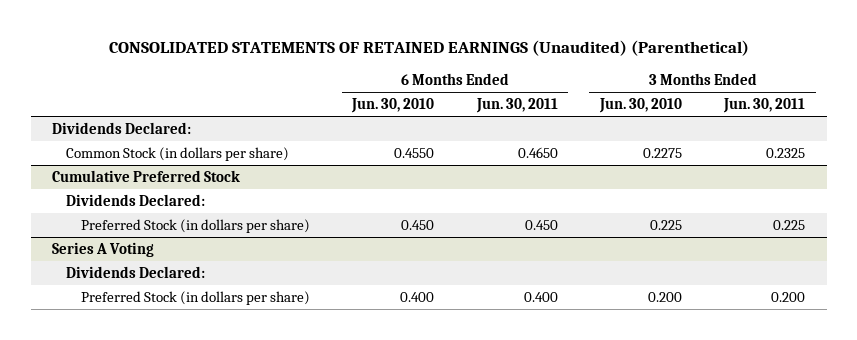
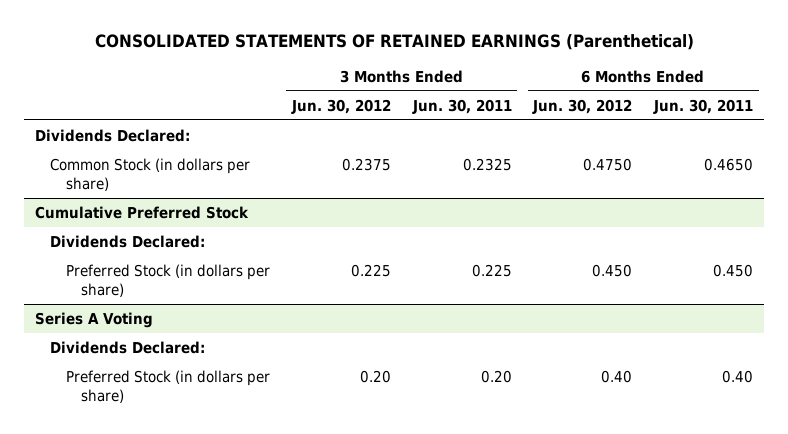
[108,40,749,57] CONSOLIDATED STATEMENTS OF RETAINED EARNINGS (Unaudited) (Parenthetical) -> [95,34,695,51] CONSOLIDATED STATEMENTS OF RETAINED EARNINGS (Parenthetical)
[351,98,435,114] Jun. 30, 2010 -> none
[599,98,683,114] Jun. 30, 2010 -> none
none -> [290,98,391,114] Jun. 30, 2012
none -> [532,98,633,114] Jun. 30, 2012
[523,292,558,303] 0.400 -> [722,369,754,383] 0.40
[771,292,806,303] 0.200 -> [480,369,512,383] 0.20

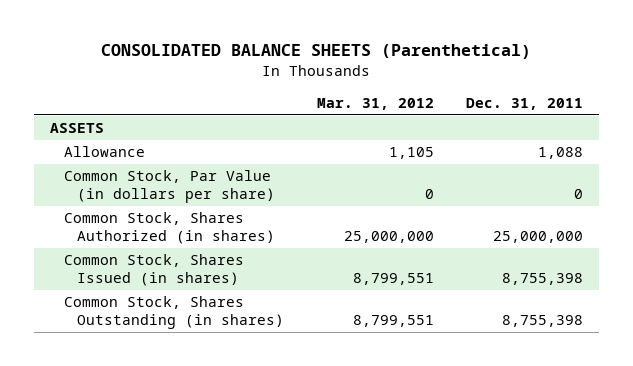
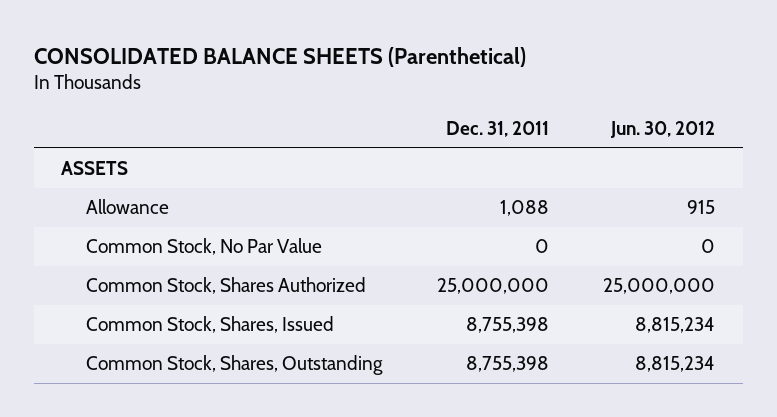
[316,97,434,110] Mar. 31, 2012 -> none
none -> [610,120,716,138] Jun. 30, 2012
[63,170,276,203] Common Stock, Par Value (in dollars per share) -> [86,238,323,256] Common Stock, No Par Value
[63,212,276,244] Common Stock, Shares Authorized (in shares) -> [86,277,367,295] Common Stock, Shares Authorized
[63,254,244,286] Common Stock, Shares Issued (in shares) -> [86,316,335,334] Common Stock, Shares, Issued
[63,296,285,329] Common Stock, Shares Outstanding (in shares) -> [86,355,384,376] Common Stock, Shares, Outstanding

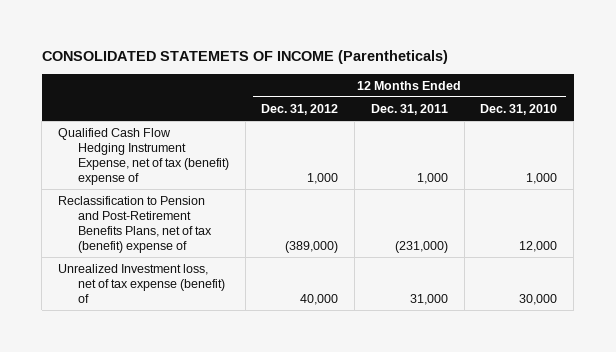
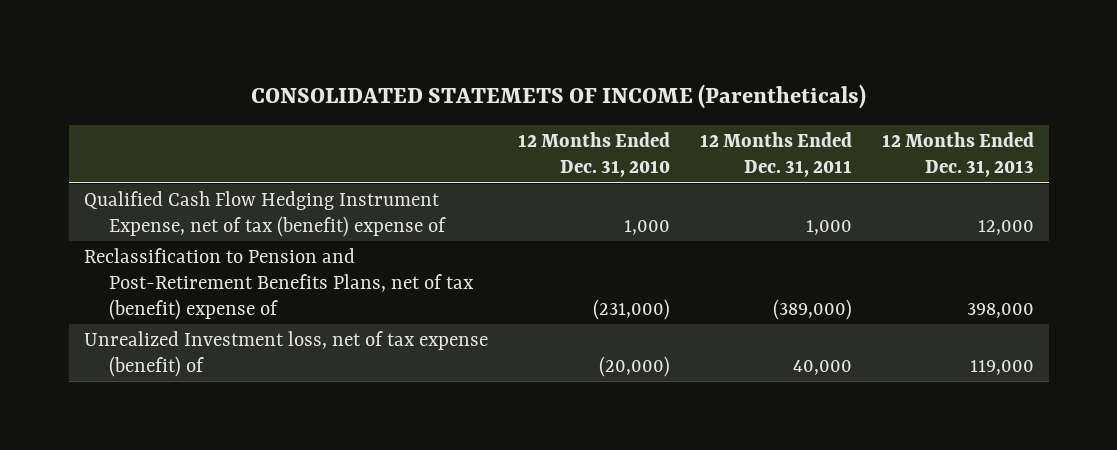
[261,103,339,115] Dec. 31, 2012 -> none
none -> [881,132,1034,178] 12 Months Ended Dec. 31, 2013
[394,240,448,253] (231,000) -> [772,298,852,320] (389,000)
[519,240,558,252] 12,000 -> [592,298,670,320] (231,000)
[409,293,448,305] 31,000 -> [792,359,852,375] 40,000
[519,293,558,305] 30,000 -> [598,355,670,377] (20,000)

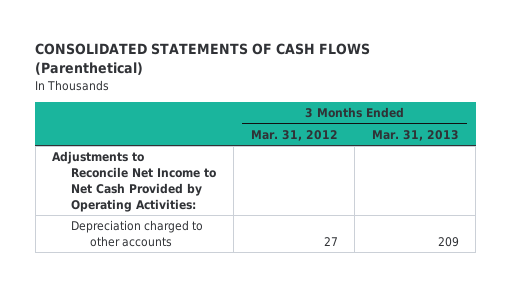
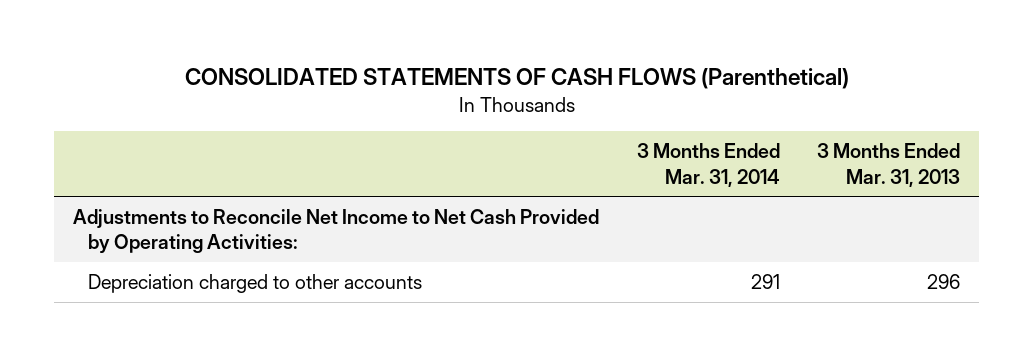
[250,129,338,141] Mar. 31, 2012 -> none
none -> [636,143,780,187] 3 Months Ended Mar. 31, 2014
[437,237,459,248] 209 -> [927,274,961,290] 296

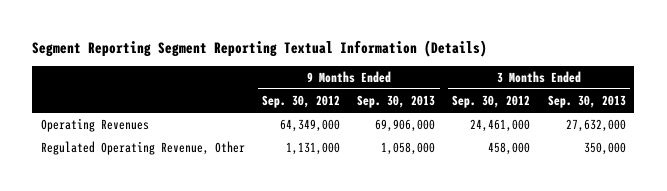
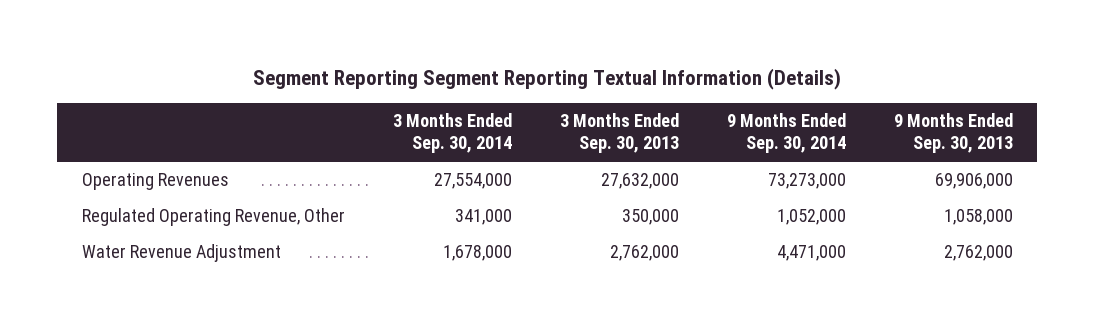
[262,95,341,109] Sep. 30, 2012 -> none
[452,95,531,109] Sep. 30, 2012 -> none
none -> [392,113,512,154] 3 Months Ended Sep. 30, 2014
none -> [727,113,847,154] 9 Months Ended Sep. 30, 2014
none -> [81,244,281,263] Water Revenue Adjustment

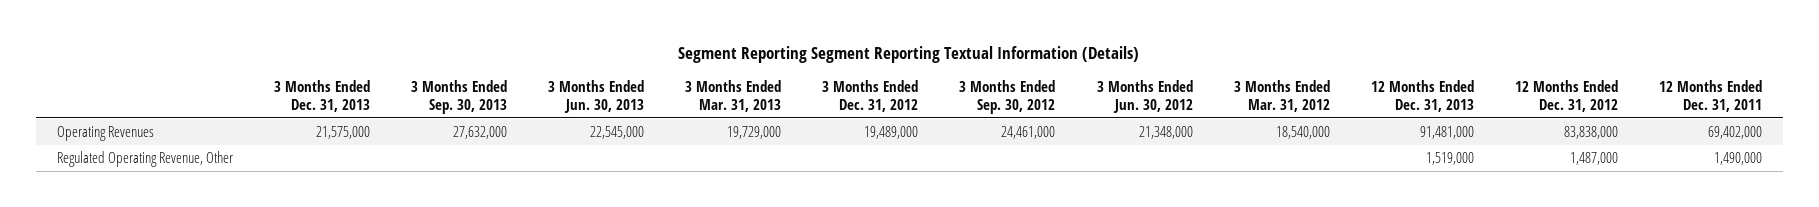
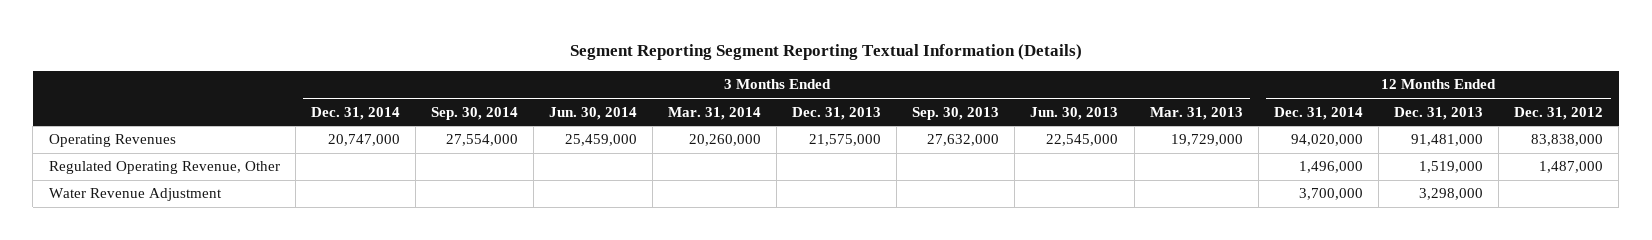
[822,80,919,113] 3 Months Ended Dec. 31, 2012 -> none
[959,80,1056,115] 3 Months Ended Sep. 30, 2012 -> none
[1096,80,1193,114] 3 Months Ended Jun. 30, 2012 -> none
[1233,80,1330,113] 3 Months Ended Mar. 31, 2012 -> none
[1659,80,1763,113] 12 Months Ended Dec. 31, 2011 -> none
none -> [310,106,400,120] Dec. 31, 2014
none -> [430,106,518,120] Sep. 30, 2014
none -> [548,106,637,120] Jun. 30, 2014
none -> [668,106,762,120] Mar. 31, 2014
none -> [1273,106,1363,120] Dec. 31, 2014
none -> [48,188,222,202] Water Revenue Adjustment

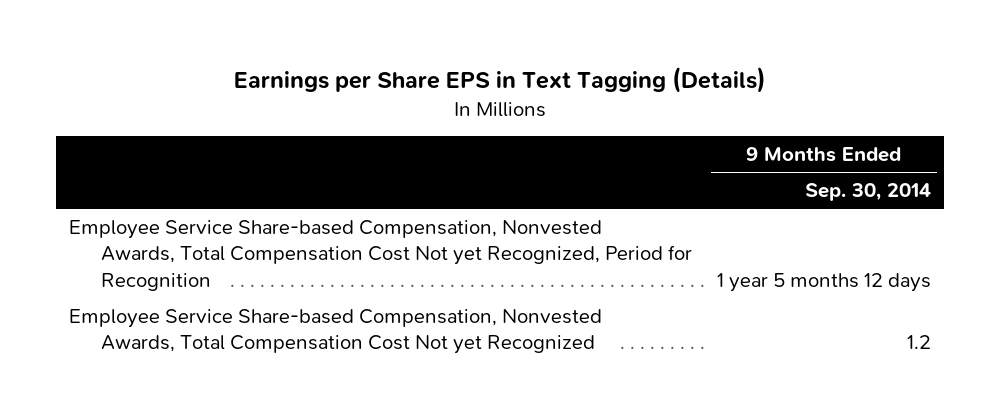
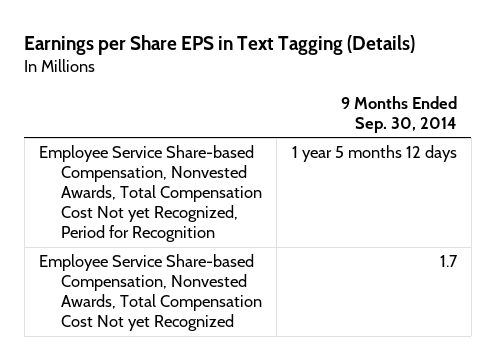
[907,335,932,350] 1.2 -> [439,254,458,267] 1.7

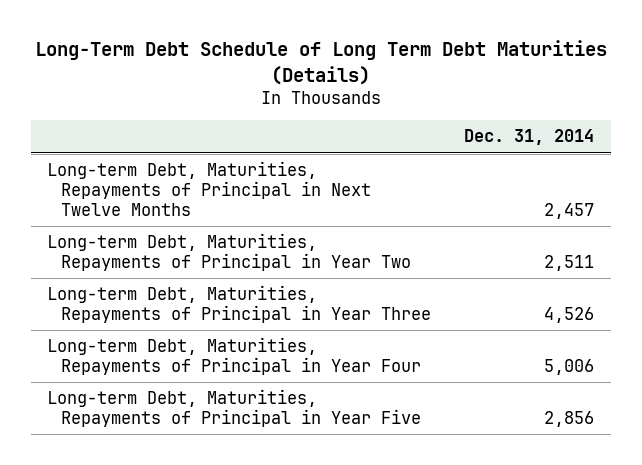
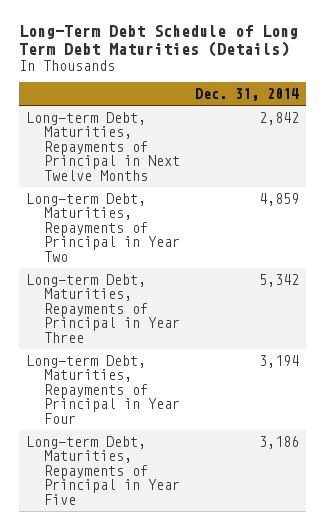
[544,202,595,219] 2,457 -> [259,111,300,125] 2,842
[544,255,595,272] 2,511 -> [259,192,300,206] 4,859
[544,307,595,324] 4,526 -> [259,273,300,287] 5,342
[544,359,595,376] 5,006 -> [259,354,300,368] 3,194
[544,411,595,428] 2,856 -> [259,435,300,449] 3,186

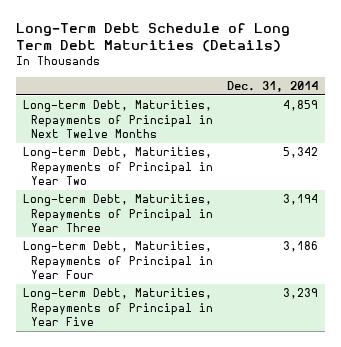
[259,111,300,125] 2,842 -> [282,100,318,112] 4,859
[259,192,300,206] 4,859 -> [282,147,318,159] 5,342
[259,273,300,287] 5,342 -> [282,194,318,206] 3,194
[259,354,300,368] 3,194 -> [282,241,318,253] 3,186
[259,435,300,449] 3,186 -> [282,288,318,300] 3,239

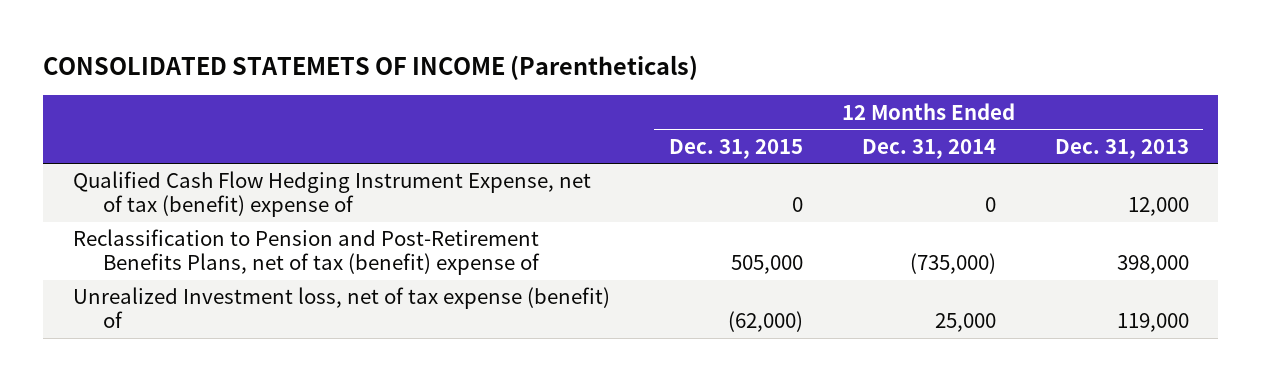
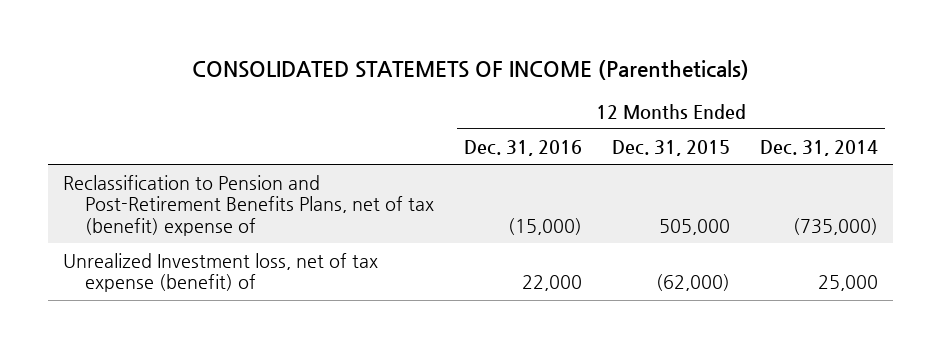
[1054,138,1189,159] Dec. 31, 2013 -> none
none -> [464,139,583,156] Dec. 31, 2016
[72,171,591,218] Qualified Cash Flow Hedging Instrument Expense, net of tax (benefit) expense of -> none

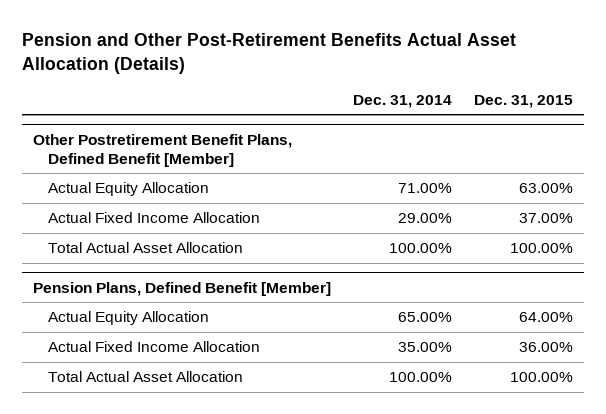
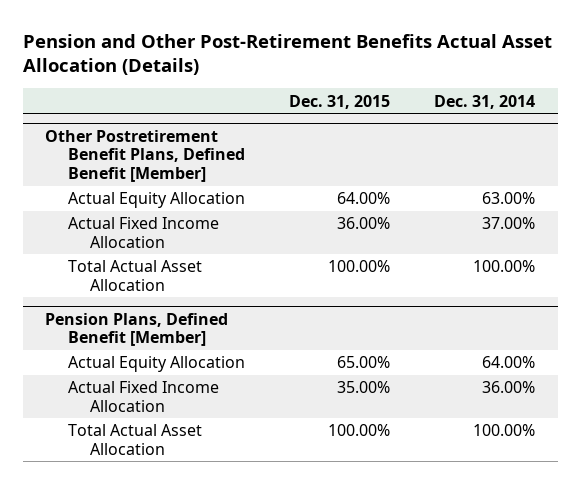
[398,183,453,194] 71.00% -> [482,192,536,205] 63.00%
[519,183,574,194] 63.00% -> [337,192,391,205] 64.00%
[398,213,453,224] 29.00% -> [482,217,536,230] 37.00%
[519,213,574,224] 37.00% -> [337,217,391,230] 36.00%
[398,312,453,323] 65.00% -> [482,356,536,369] 64.00%
[519,312,574,323] 64.00% -> [337,356,391,369] 65.00%
[398,342,453,353] 35.00% -> [482,381,536,394] 36.00%
[519,342,574,353] 36.00% -> [337,381,391,394] 35.00%

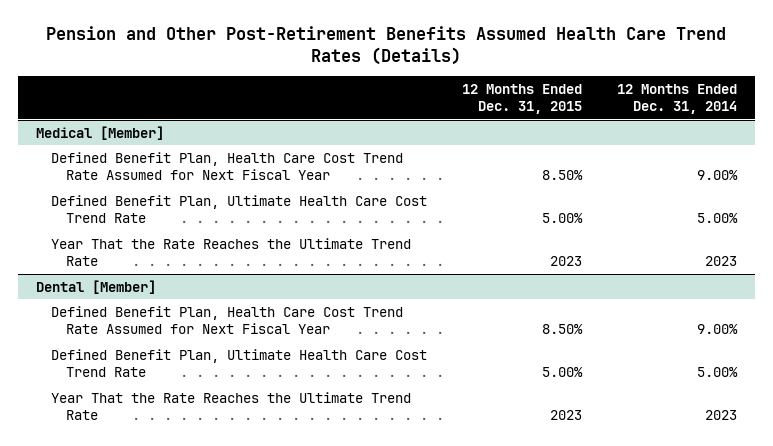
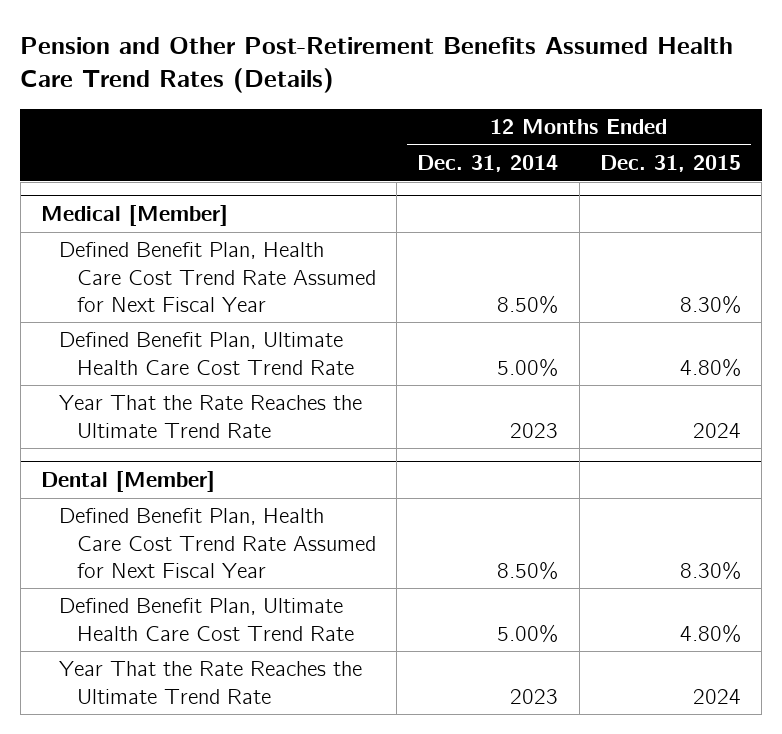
[542,170,584,181] 8.50% -> [679,294,741,314] 8.30%
[697,170,739,181] 9.00% -> [497,294,559,314] 8.50%
[542,213,584,224] 5.00% -> [679,357,741,377] 4.80%
[550,256,583,267] 2023 -> [692,422,741,438] 2024
[542,324,584,335] 8.50% -> [679,560,741,580] 8.30%
[697,324,739,335] 9.00% -> [497,560,559,580] 8.50%
[542,367,584,378] 5.00% -> [679,623,741,643] 4.80%
[550,410,583,421] 2023 -> [692,688,741,704] 2024

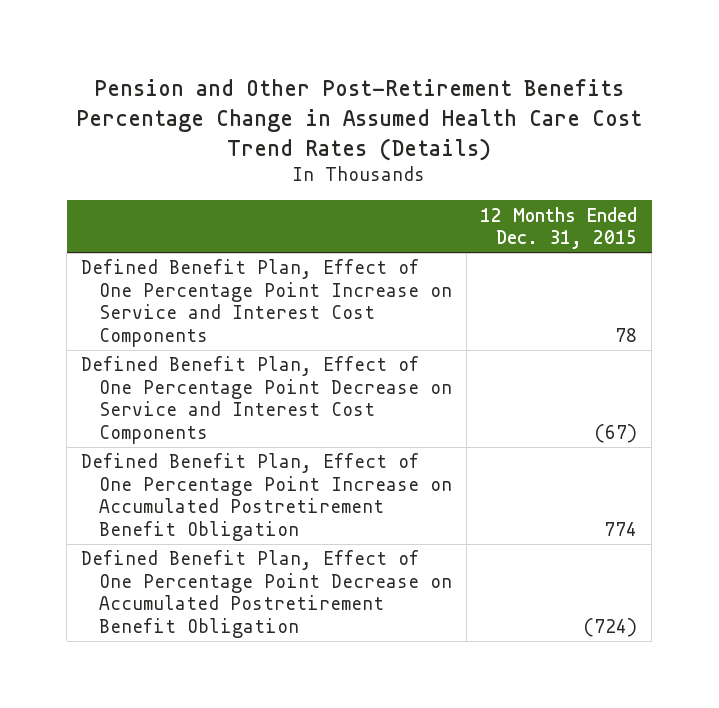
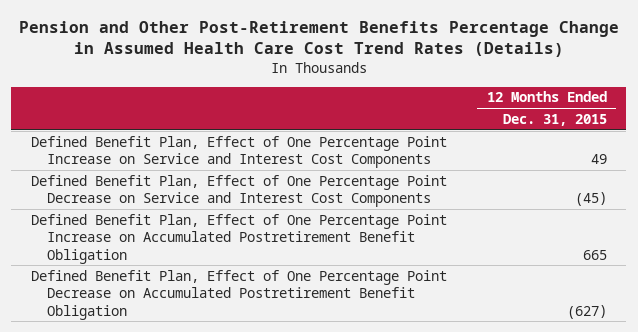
[615,328,638,343] 78 -> [590,154,607,165] 49
[594,424,638,444] (67) -> [574,192,607,207] (45)
[604,522,638,537] 774 -> [582,249,607,260] 665
[583,618,638,638] (724) -> [566,304,607,319] (627)

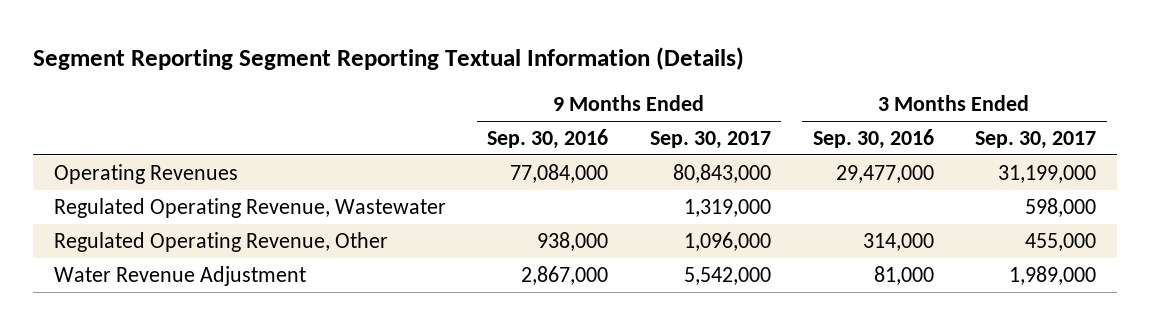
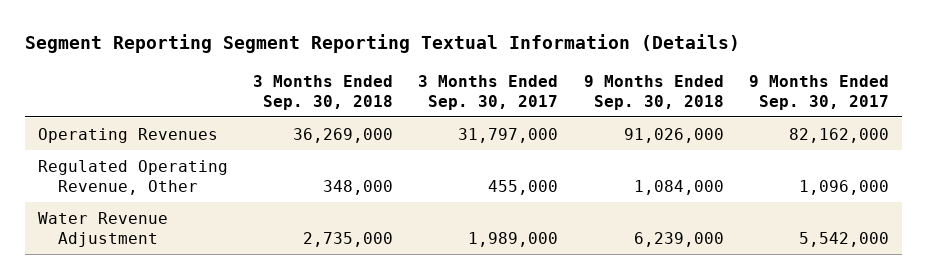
[487,129,609,150] Sep. 30, 2016 -> none
[812,129,934,150] Sep. 30, 2016 -> none
none -> [253,74,394,110] 3 Months Ended Sep. 30, 2018
none -> [583,74,724,110] 9 Months Ended Sep. 30, 2018
[53,197,446,218] Regulated Operating Revenue, Wastewater -> none
[672,163,771,183] 80,843,000 -> [788,127,889,143] 82,162,000
[998,164,1097,183] 31,199,000 -> [458,127,559,143] 31,797,000

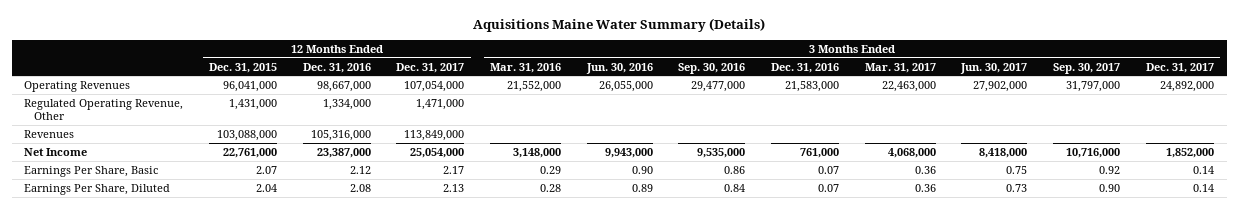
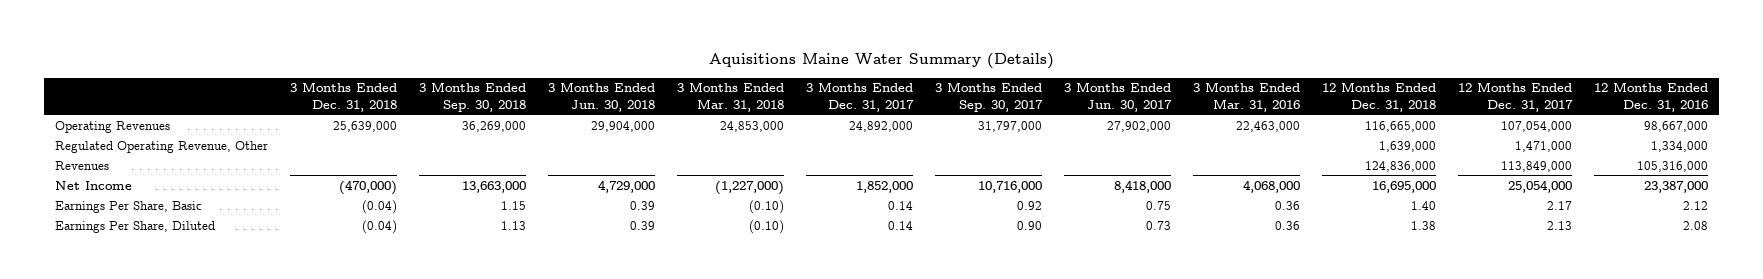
[209,62,278,73] Dec. 31, 2015 -> none
[585,62,653,74] Jun. 30, 2016 -> none
[678,62,746,74] Sep. 30, 2016 -> none
[771,62,840,73] Dec. 31, 2016 -> none
[864,62,936,73] Mar. 31, 2017 -> none
none -> [290,82,398,112] 3 Months Ended Dec. 31, 2018
none -> [419,82,527,112] 3 Months Ended Sep. 30, 2018
none -> [548,82,656,112] 3 Months Ended Jun. 30, 2018
none -> [677,82,785,112] 3 Months Ended Mar. 31, 2018
none -> [1322,82,1437,112] 12 Months Ended Dec. 31, 2018
[507,80,562,92] 21,552,000 -> [1236,120,1301,132] 22,463,000
[513,147,562,158] 3,148,000 -> [1243,179,1301,193] 4,068,000
[540,165,562,174] 0.29 -> [1275,200,1301,210] 0.36
[540,183,562,192] 0.28 -> [1275,220,1301,230] 0.36

